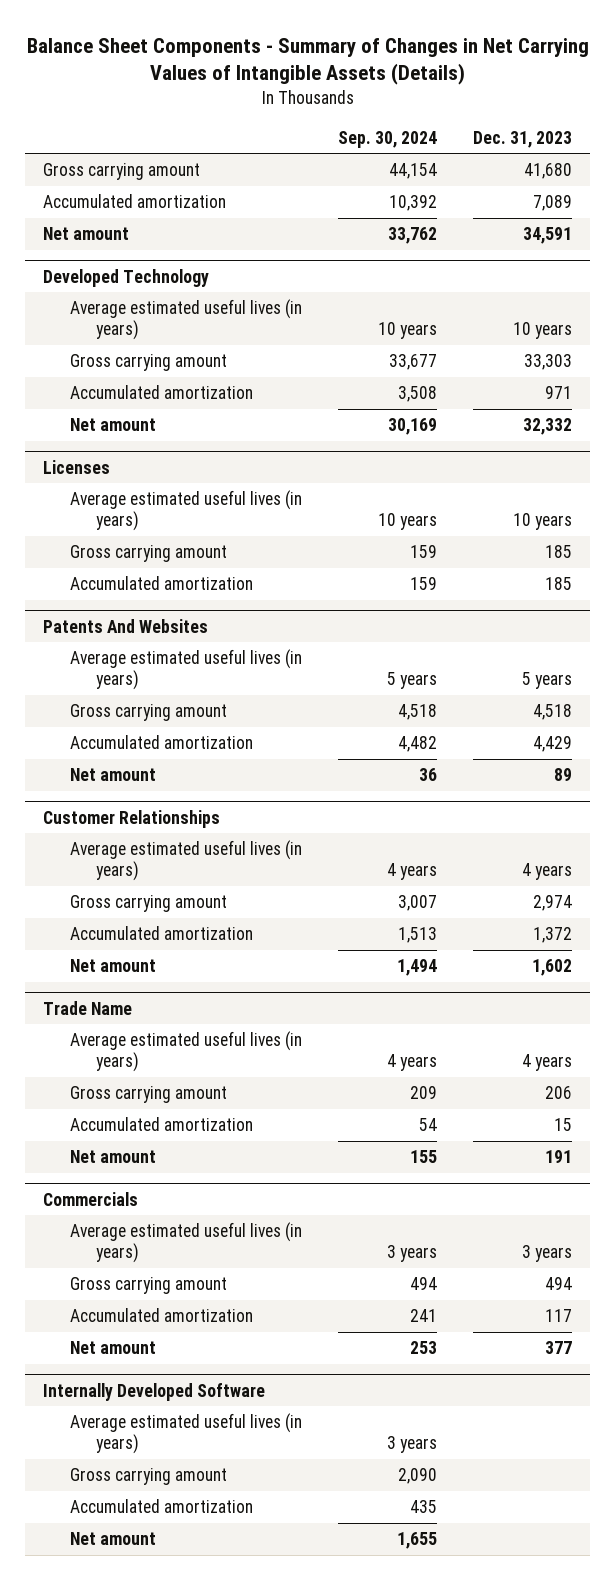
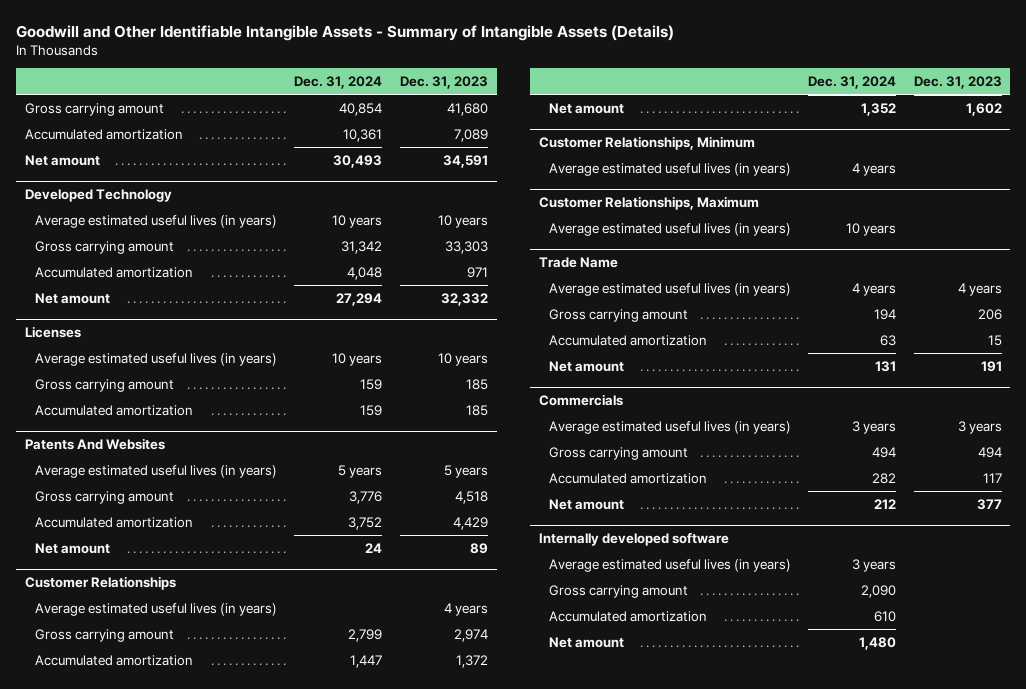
[26,37,589,86] Balance Sheet Components - Summary of Changes in Net Carrying Values of Intangible Assets (Details) -> [16,24,675,41] Goodwill and Other Identifiable Intangible Assets - Summary of Intangible Assets (Details)
[337,130,437,148] Sep. 30, 2024 -> none
none -> [294,75,383,89] Dec. 31, 2024
none -> [538,135,755,150] Customer Relationships, Minimum
none -> [548,162,791,176] Average estimated useful lives (in years)
none -> [538,195,759,210] Customer Relationships, Maximum
none -> [548,222,791,236] Average estimated useful lives (in years)
[43,1382,266,1401] Internally Developed Software -> [538,532,729,546] Internally developed software

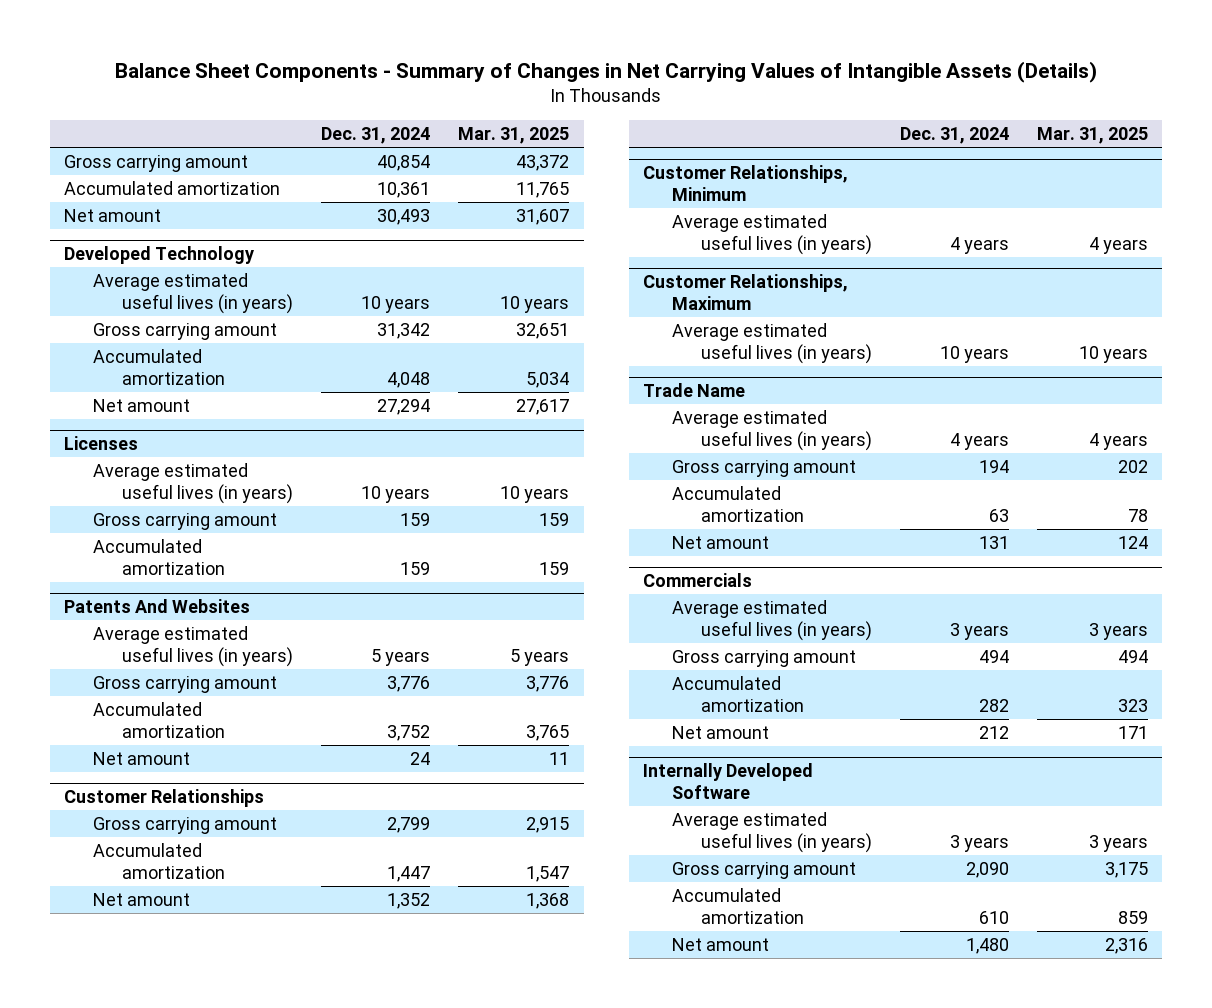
[16,24,675,41] Goodwill and Other Identifiable Intangible Assets - Summary of Intangible Assets (Details) -> [115,60,1098,83] Balance Sheet Components - Summary of Changes in Net Carrying Values of Intangible Assets (Details)
[399,75,488,89] Dec. 31, 2023 -> none
none -> [458,127,570,145] Mar. 31, 2025
[34,602,277,616] Average estimated useful lives (in years) -> none
[538,532,729,546] Internally developed software -> [642,763,813,800] Internally Developed Software

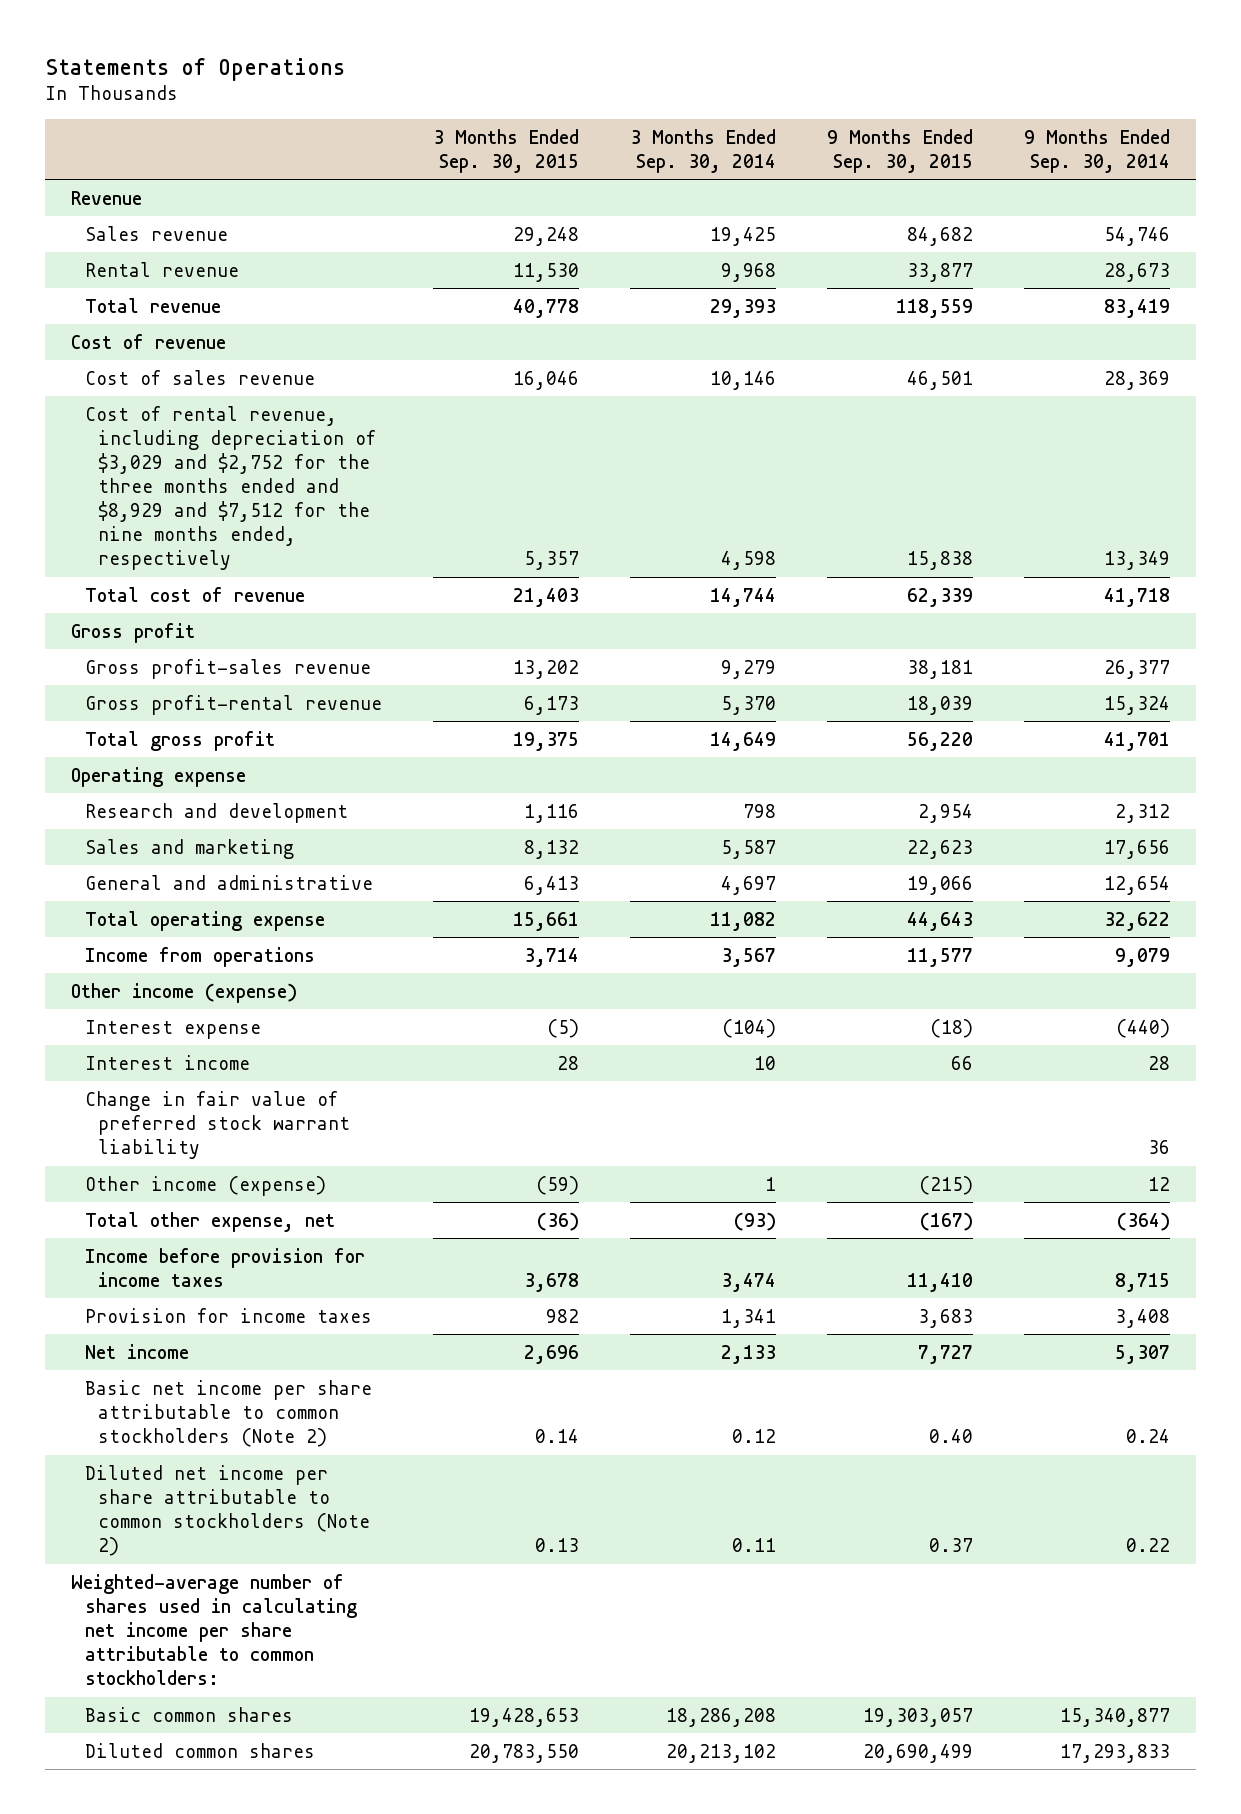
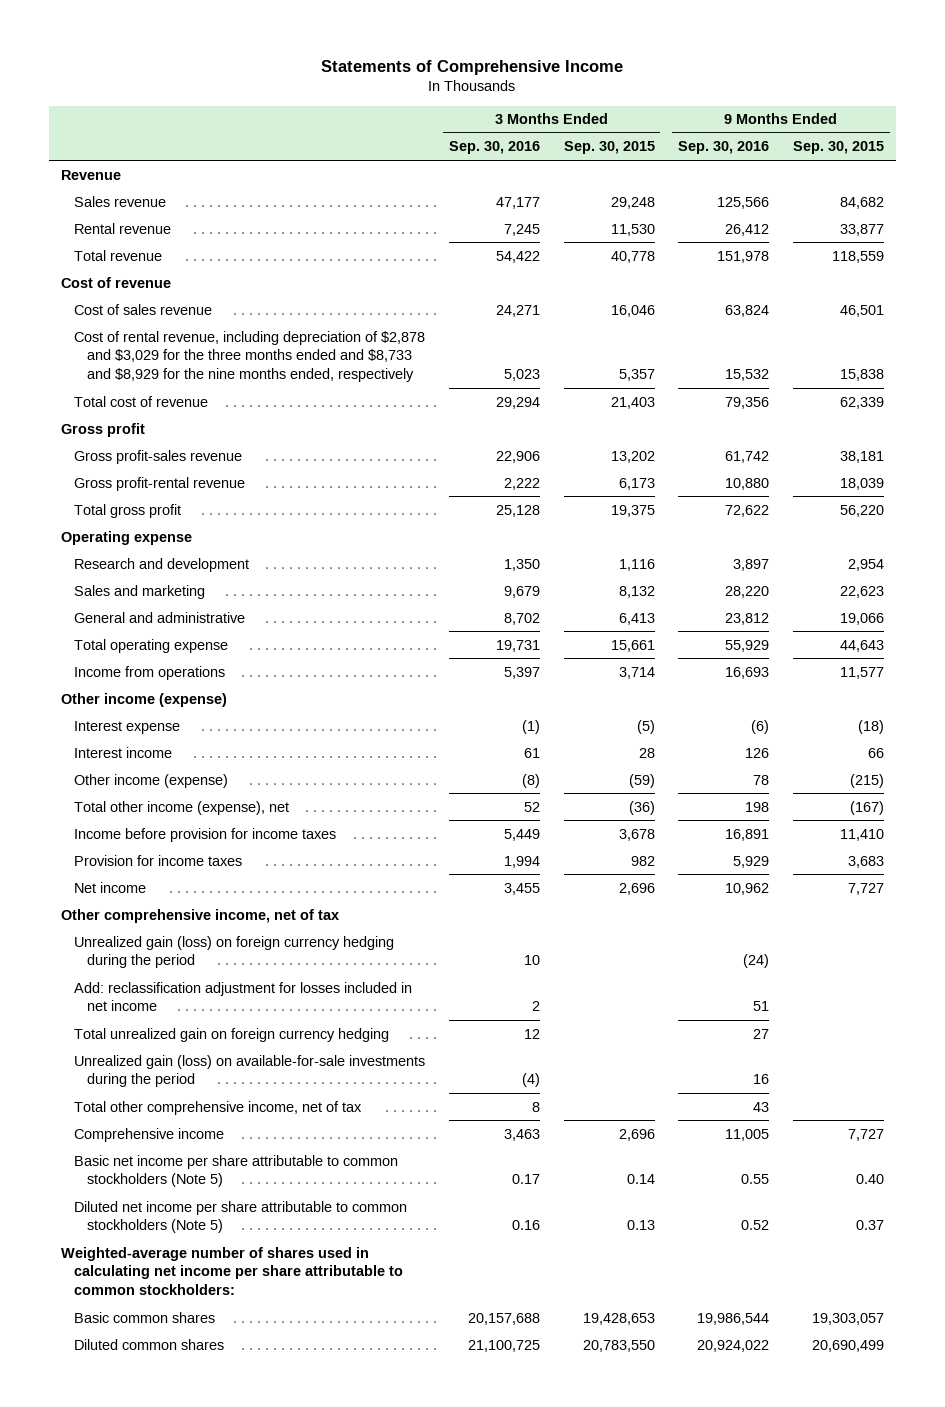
[45,57,346,81] Statements of Operations -> [321,59,624,75] Statements of Comprehensive Income
[629,128,776,173] 3 Months Ended Sep. 30, 2014 -> none
[1024,128,1171,173] 9 Months Ended Sep. 30, 2014 -> none
none -> [448,141,540,155] Sep. 30, 2016
none -> [678,141,770,155] Sep. 30, 2016
[84,405,377,571] Cost of rental revenue, including depreciation of $3,029 and $2,752 for the three months ended and $8,929 and $7,512 for the nine months ended, respectively -> [74,330,426,383] Cost of rental revenue, including depreciation of $2,878 and $3,029 for the three months ended and $8,733 and $8,929 for the nine months ended, respectively
[84,1090,351,1159] Change in fair value of preferred stock warrant liability -> none
[84,1211,335,1232] Total other expense, net -> [74,800,290,815] Total other income (expense), net
none -> [60,908,339,923] Other comprehensive income, net of tax
none -> [74,935,395,969] Unrealized gain (loss) on foreign currency hedging during the period
none -> [74,981,413,1012] Add: reclassification adjustment for losses included in net income
none -> [74,1027,390,1042] Total unrealized gain on foreign currency hedging
none -> [74,1054,426,1088] Unrealized gain (loss) on available-for-sale investments during the period
none -> [74,1100,363,1115] Total other comprehensive income, net of tax
none -> [74,1127,225,1142] Comprehensive income
[84,1379,372,1447] Basic net income per share attributable to common stockholders (Note 2) -> [74,1154,399,1188] Basic net income per share attributable to common stockholders (Note 5)
[84,1464,371,1556] Diluted net income per share attributable to common stockholders (Note 2) -> [74,1200,408,1234] Diluted net income per share attributable to common stockholders (Note 5)

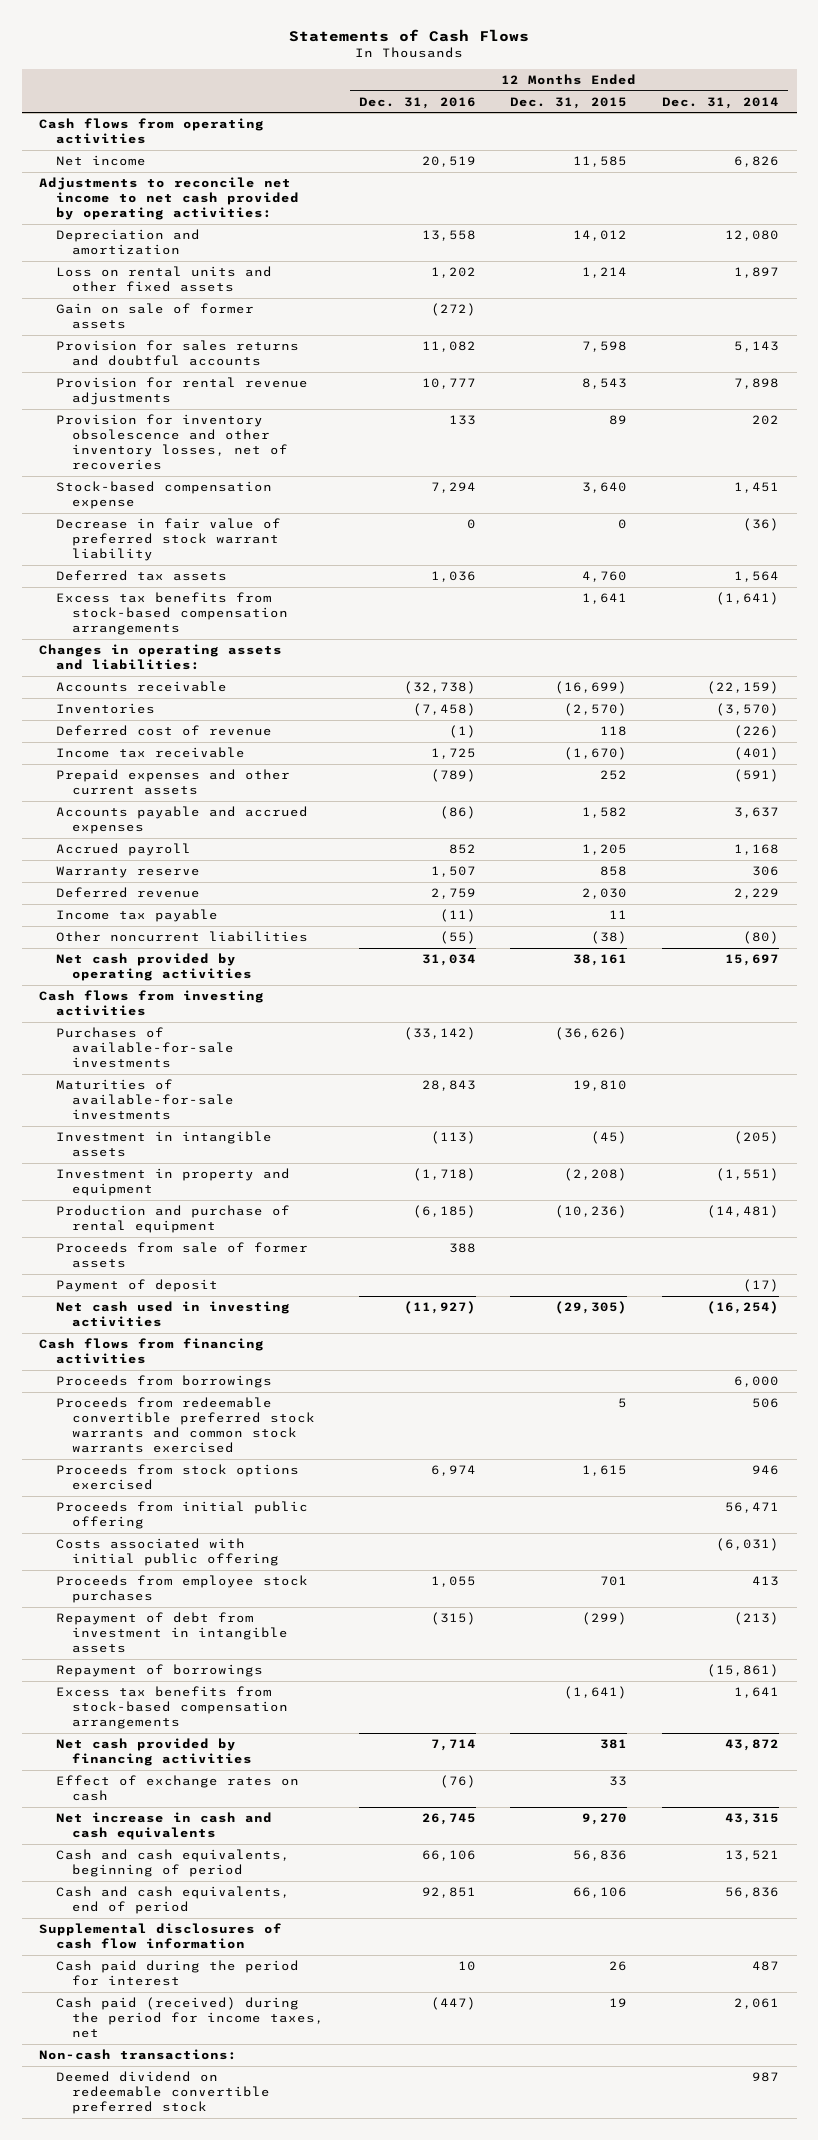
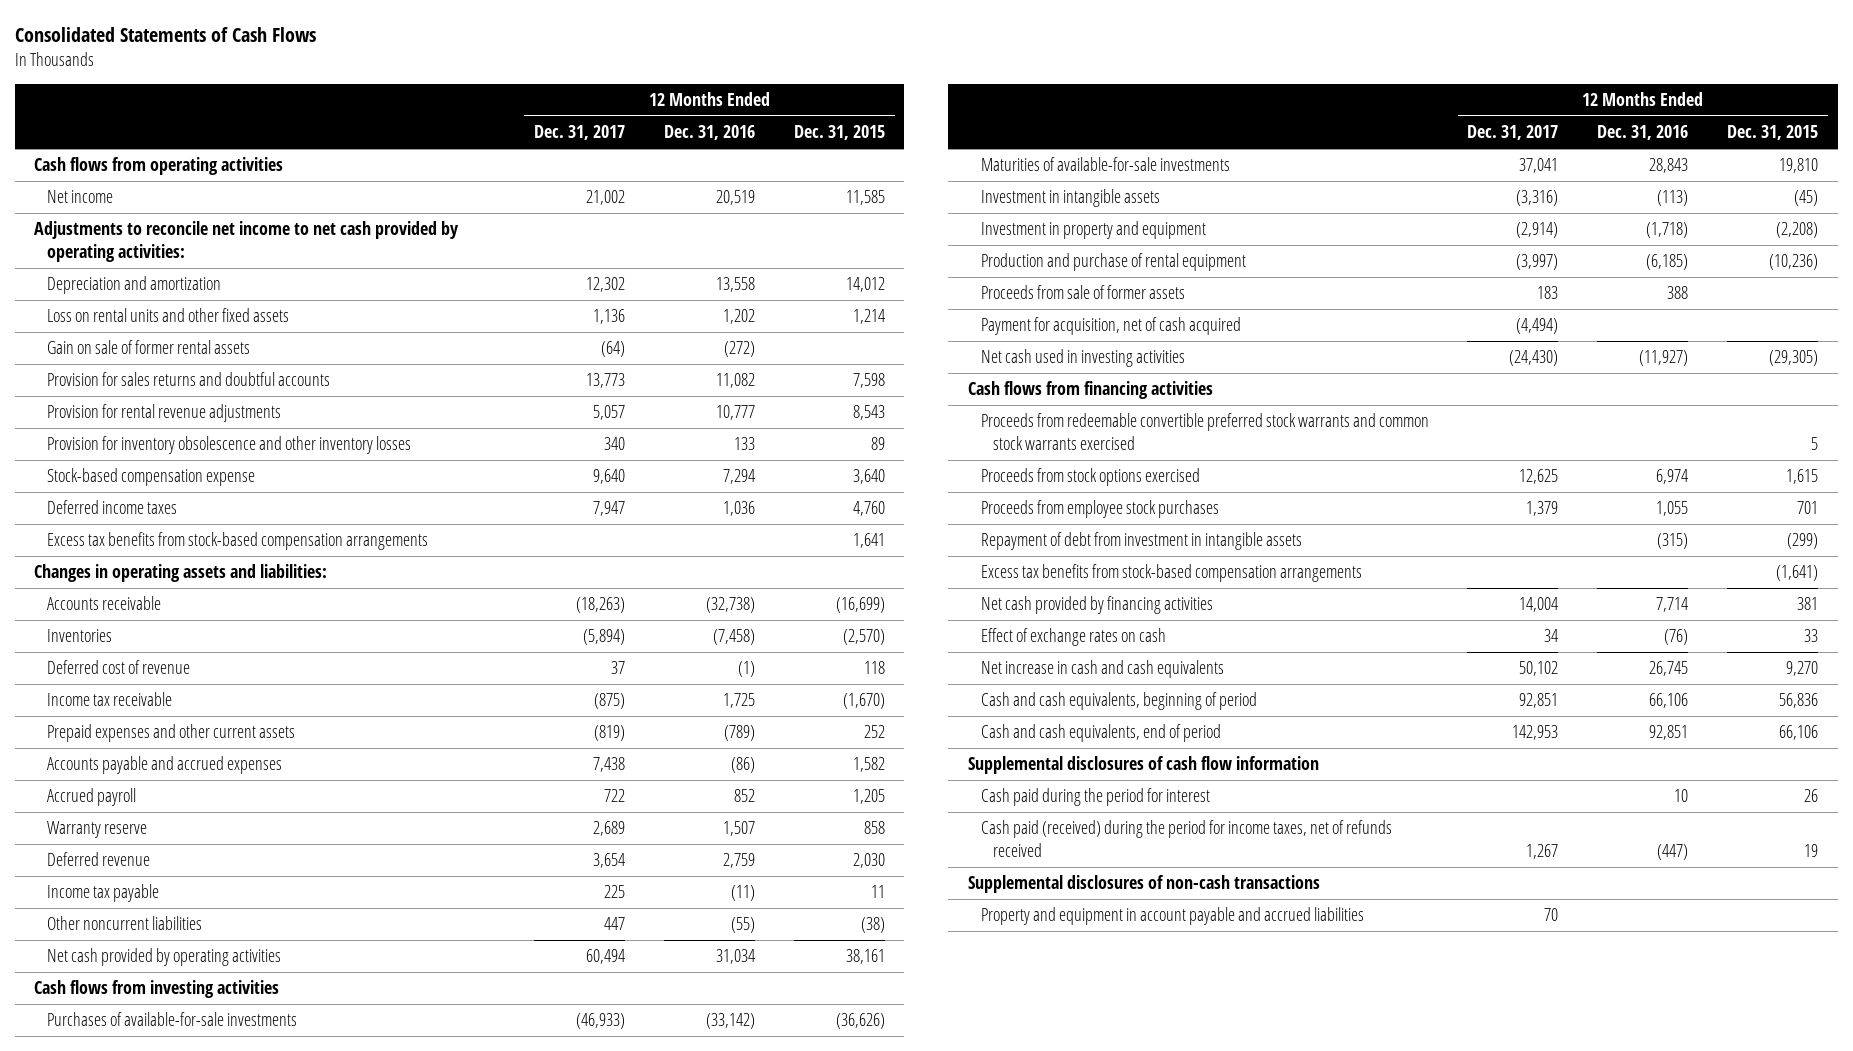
[289,28,530,42] Statements of Cash Flows -> [15,27,317,43] Consolidated Statements of Cash Flows
[662,96,780,109] Dec. 31, 2014 -> none
none -> [534,125,626,141] Dec. 31, 2017
[55,303,254,330] Gain on sale of former assets -> [47,340,251,355] Gain on sale of former rental assets
[55,414,289,471] Provision for inventory obsolescence and other inventory losses, net of recoveries -> [47,436,412,455] Provision for inventory obsolescence and other inventory losses
[55,518,281,562] Decrease in fair value of preferred stock warrant liability -> none
[55,570,227,582] Deferred tax assets -> [47,500,178,515] Deferred income taxes
[55,1279,218,1293] Payment of deposit -> none
none -> [980,317,1241,336] Payment for acquisition, net of cash acquired
[55,1375,272,1389] Proceeds from borrowings -> none
[55,1501,308,1530] Proceeds from initial public offering -> none
[55,1538,280,1567] Costs associated with initial public offering -> none
[55,1664,263,1678] Repayment of borrowings -> none
[55,2071,271,2115] Deemed dividend on redeemable convertible preferred stock -> none
[55,1997,325,2039] Cash paid (received) during the period for income taxes, net -> [980,820,1392,857] Cash paid (received) during the period for income taxes, net of refunds received
[39,2049,238,2061] Non-cash transactions: -> [967,875,1320,894] Supplemental disclosures of non-cash transactions
none -> [980,907,1364,926] Property and equipment in account payable and accrued liabilities

